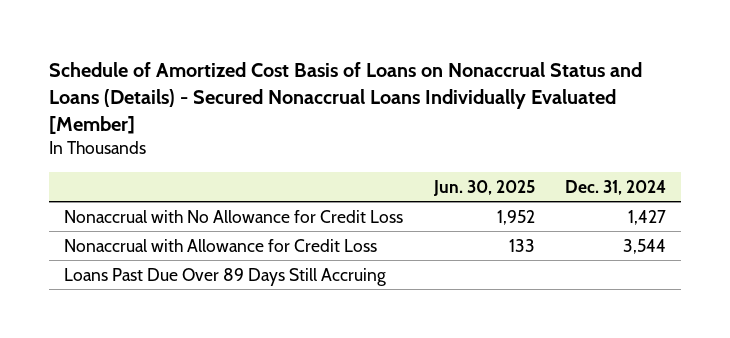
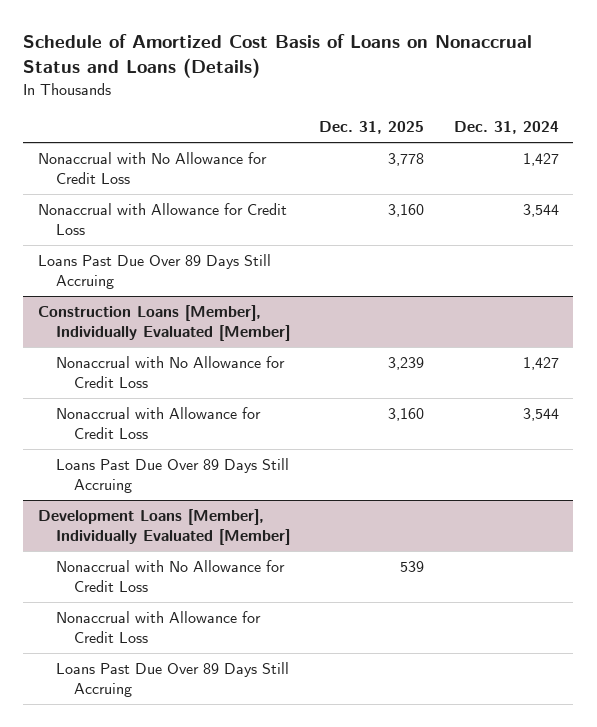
[49,61,643,134] Schedule of Amortized Cost Basis of Loans on Nonaccrual Status and Loans (Details) - Secured Nonaccrual Loans Individually Evaluated [Member] -> [23,33,533,78] Schedule of Amortized Cost Basis of Loans on Nonaccrual Status and Loans (Details)
[432,179,535,196] Jun. 30, 2025 -> none
none -> [319,121,425,135] Dec. 31, 2025
none -> [37,305,290,342] Construction Loans [Member], Individually Evaluated [Member]
none -> [55,356,285,389] Nonaccrual with No Allowance for Credit Loss
none -> [55,407,261,440] Nonaccrual with Allowance for Credit Loss
none -> [55,458,289,494] Loans Past Due Over 89 Days Still Accruing
none -> [37,509,290,546] Development Loans [Member], Individually Evaluated [Member]
none -> [55,560,285,593] Nonaccrual with No Allowance for Credit Loss
none -> [55,611,261,644] Nonaccrual with Allowance for Credit Loss
none -> [55,662,289,698] Loans Past Due Over 89 Days Still Accruing

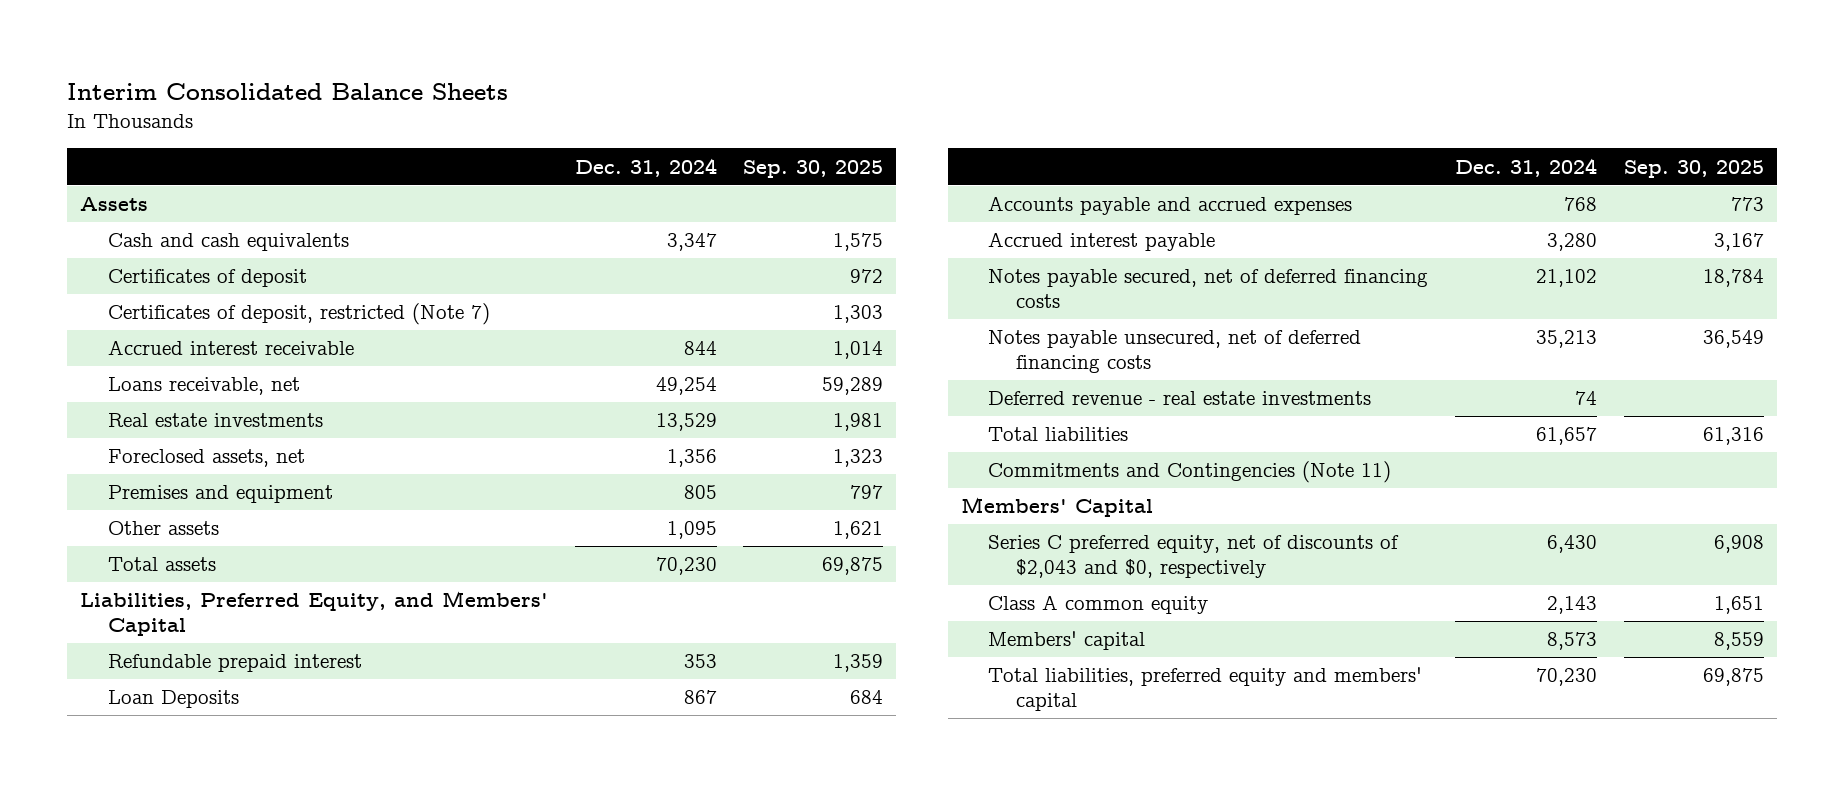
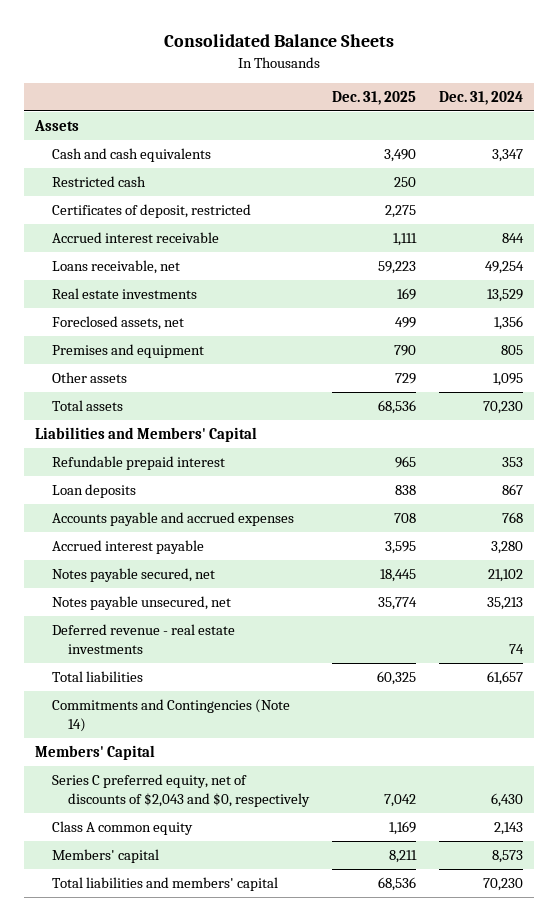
[67,82,509,100] Interim Consolidated Balance Sheets -> [164,34,395,48] Consolidated Balance Sheets
[742,159,883,178] Sep. 30, 2025 -> none
none -> [331,90,416,105] Dec. 31, 2025
[107,269,307,288] Certificates of deposit -> none
none -> [51,176,146,188] Restricted cash
[107,303,490,326] Certificates of deposit, restricted (Note 7) -> [51,204,251,219] Certificates of deposit, restricted
[80,591,549,636] Liabilities, Preferred Equity, and Members' Capital -> [35,427,258,443] Liabilities and Members' Capital
[107,690,239,709] Loan Deposits -> [51,484,136,499] Loan deposits
[988,269,1429,308] Notes payable secured, net of deferred financing costs -> [51,568,215,583] Notes payable secured, net
[988,330,1362,373] Notes payable unsecured, net of deferred financing costs -> [51,596,231,611] Notes payable unsecured, net
[988,461,1392,484] Commitments and Contingencies (Note 11) -> [51,699,290,732] Commitments and Contingencies (Note 14)
[988,667,1423,711] Total liabilities, preferred equity and members' capital -> [51,877,278,892] Total liabilities and members' capital

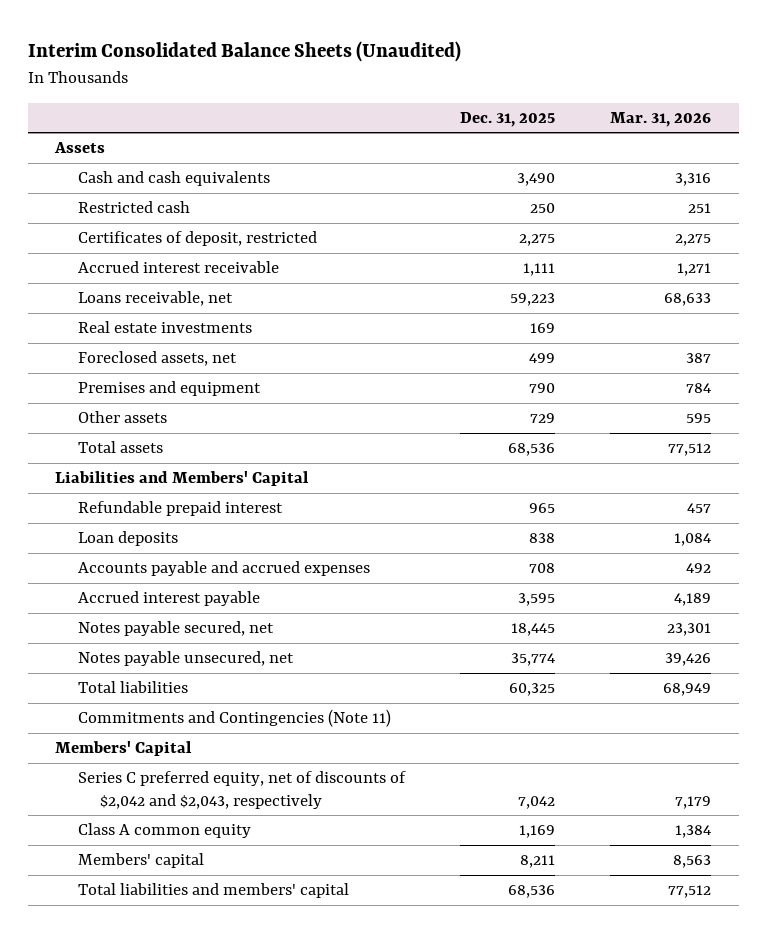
[164,34,395,48] Consolidated Balance Sheets -> [27,41,461,63] Interim Consolidated Balance Sheets (Unaudited)
[438,90,523,105] Dec. 31, 2024 -> none
none -> [610,111,712,127] Mar. 31, 2026
[51,624,235,654] Deferred revenue - real estate investments -> none
[51,699,290,732] Commitments and Contingencies (Note 14) -> [77,709,391,728] Commitments and Contingencies (Note 11)
[51,774,310,807] Series C preferred equity, net of discounts of $2,043 and $0, respectively -> [77,771,406,810] Series C preferred equity, net of discounts of $2,042 and $2,043, respectively

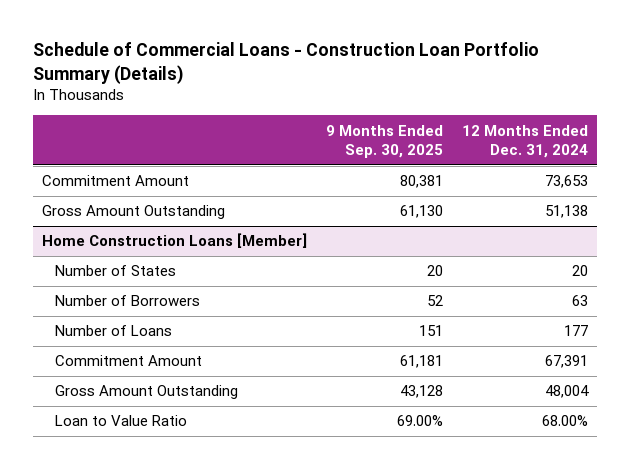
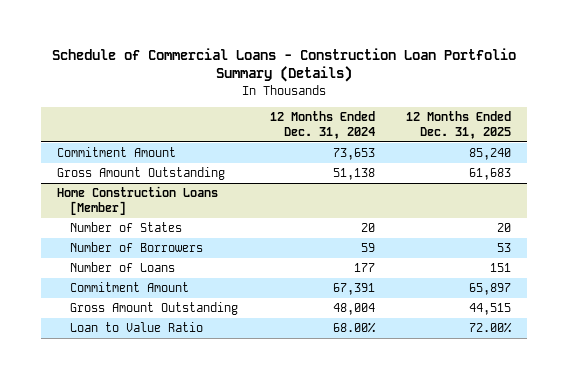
[326,124,444,158] 9 Months Ended Sep. 30, 2025 -> none
none -> [406,110,512,140] 12 Months Ended Dec. 31, 2025
[571,295,588,307] 63 -> [360,242,375,252] 59

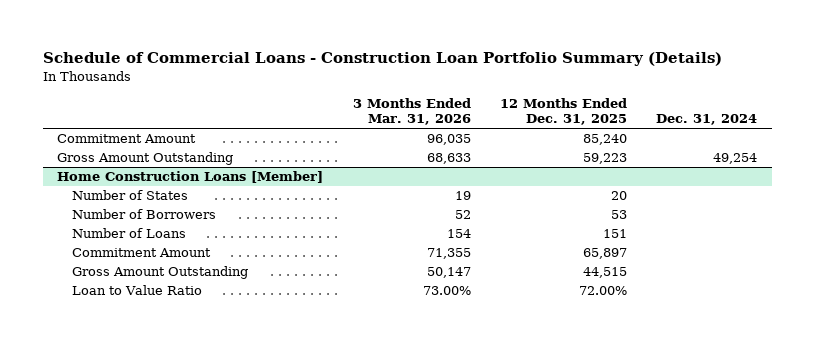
[269,110,375,140] 12 Months Ended Dec. 31, 2024 -> none
none -> [352,98,471,126] 3 Months Ended Mar. 31, 2026
none -> [656,114,758,126] Dec. 31, 2024
[469,167,512,180] 61,683 -> [582,153,627,165] 59,223

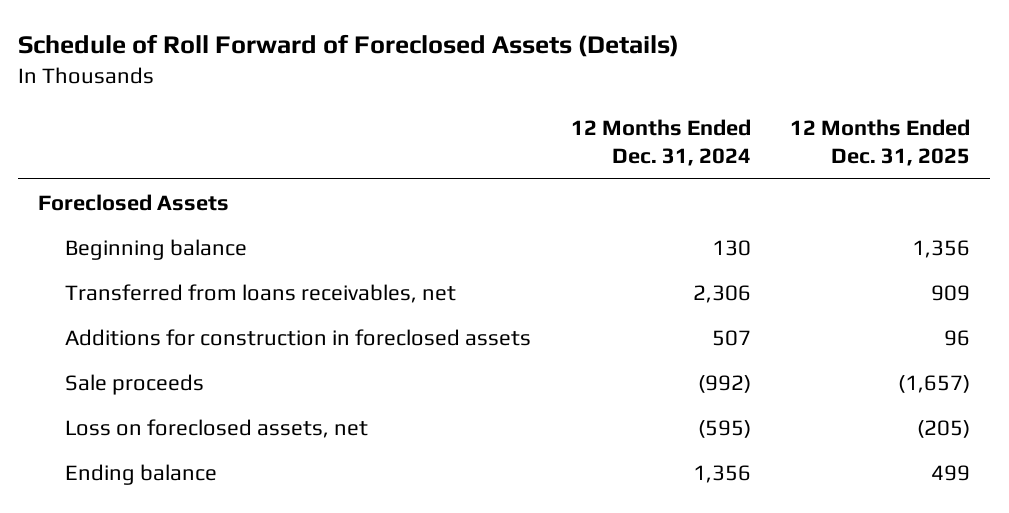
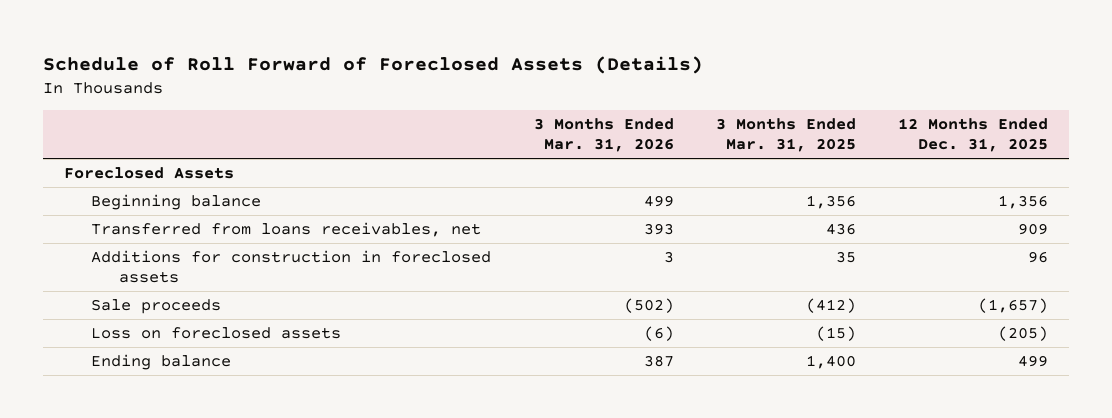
[570,118,751,167] 12 Months Ended Dec. 31, 2024 -> none
none -> [533,118,674,153] 3 Months Ended Mar. 31, 2026
none -> [716,118,857,153] 3 Months Ended Mar. 31, 2025
[64,418,368,438] Loss on foreclosed assets, net -> [91,327,342,340] Loss on foreclosed assets

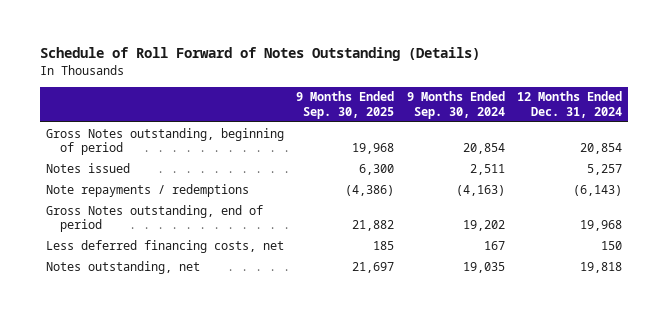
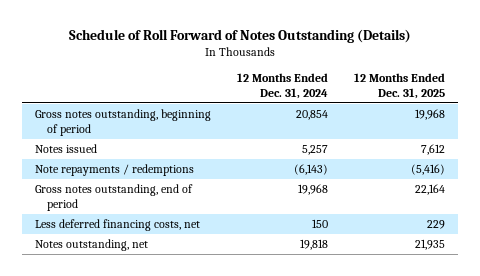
[296,91,395,119] 9 Months Ended Sep. 30, 2025 -> none
[406,91,505,119] 9 Months Ended Sep. 30, 2024 -> none
none -> [353,73,445,99] 12 Months Ended Dec. 31, 2025
[45,127,284,156] Gross Notes outstanding, beginning of period -> [34,109,211,136] Gross notes outstanding, beginning of period
[45,204,263,233] Gross Notes outstanding, end of period -> [34,184,193,211] Gross notes outstanding, end of period

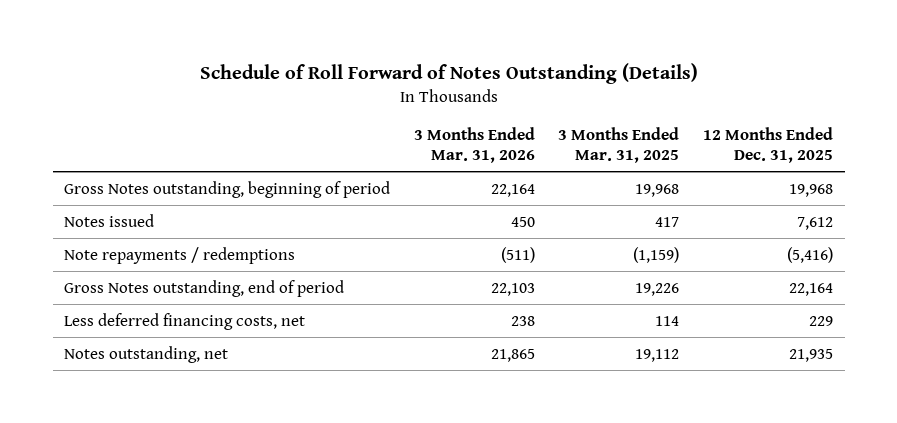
[236,73,328,99] 12 Months Ended Dec. 31, 2024 -> none
none -> [413,127,535,164] 3 Months Ended Mar. 31, 2026
none -> [558,127,680,164] 3 Months Ended Mar. 31, 2025
[34,109,211,136] Gross notes outstanding, beginning of period -> [64,180,391,198] Gross Notes outstanding, beginning of period
[34,184,193,211] Gross notes outstanding, end of period -> [64,279,345,297] Gross Notes outstanding, end of period

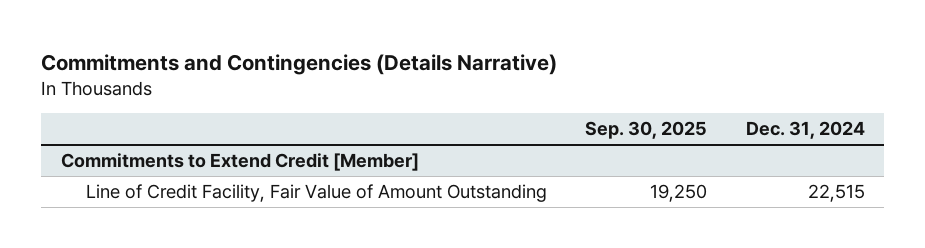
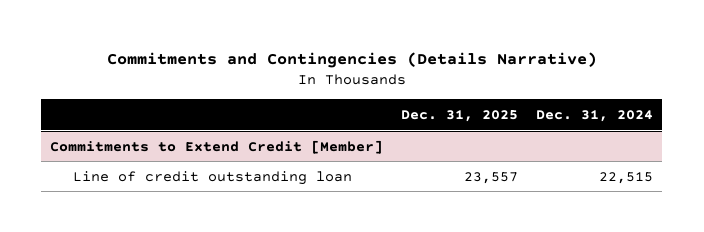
[585,121,708,140] Sep. 30, 2025 -> none
none -> [401,109,519,122] Dec. 31, 2025
[86,184,548,203] Line of Credit Facility, Fair Value of Amount Outstanding -> [73,170,353,185] Line of credit outstanding loan

